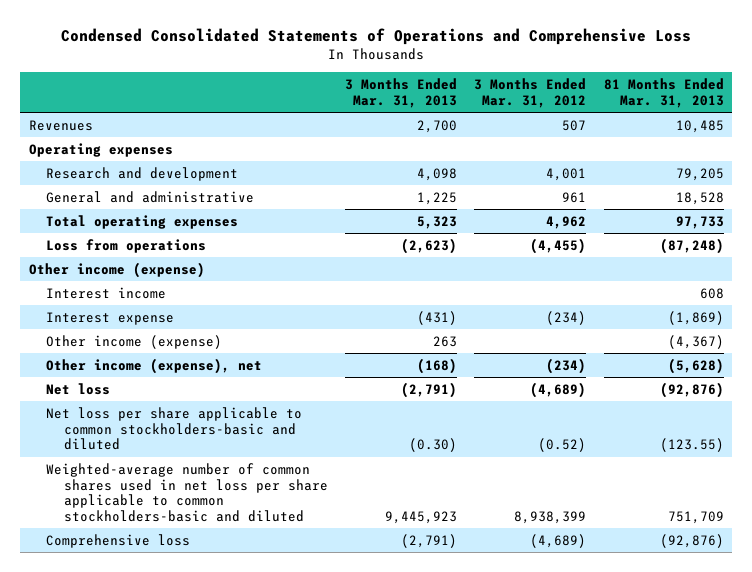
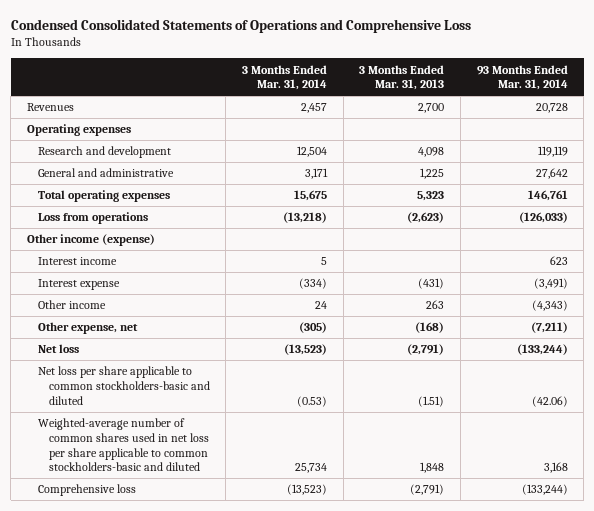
[474,78,587,108] 3 Months Ended Mar. 31, 2012 -> none
[603,78,724,108] 81 Months Ended Mar. 31, 2013 -> none
none -> [242,64,328,91] 3 Months Ended Mar. 31, 2014
none -> [476,64,568,91] 93 Months Ended Mar. 31, 2014
[46,334,223,349] Other income (expense) -> [37,300,106,310] Other income
[46,357,263,374] Other income (expense), net -> [37,322,138,335] Other expense, net
[409,438,458,453] (0.30) -> [418,395,445,407] (1.51)
[385,510,458,524] 9,445,923 -> [420,462,445,474] 1,848

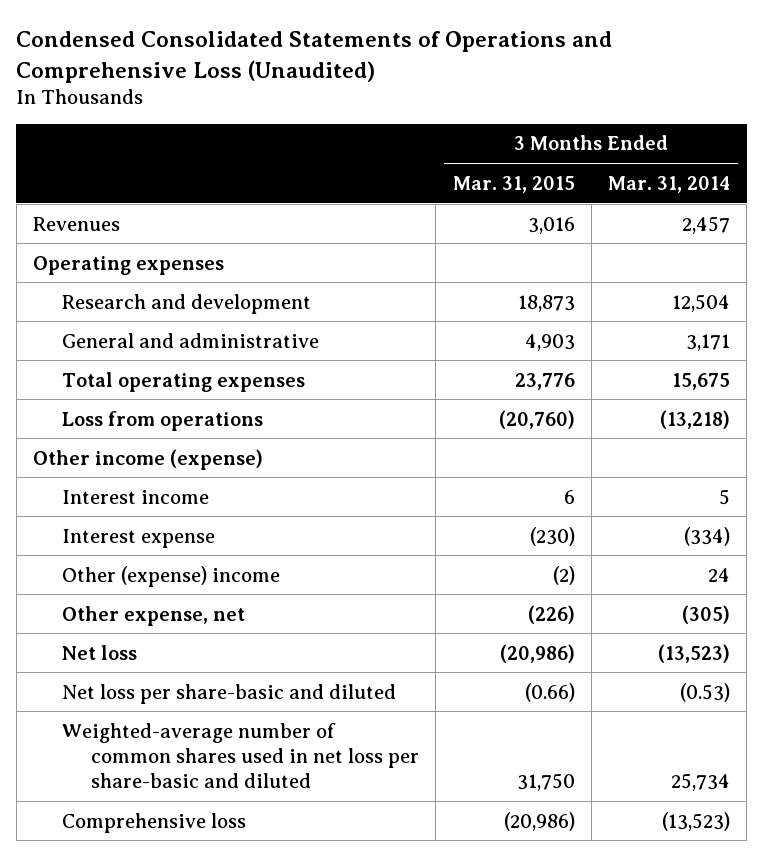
[10,18,471,33] Condensed Consolidated Statements of Operations and Comprehensive Loss -> [16,30,613,83] Condensed Consolidated Statements of Operations and Comprehensive Loss (Unaudited)
[359,64,445,91] 3 Months Ended Mar. 31, 2013 -> none
[476,64,568,91] 93 Months Ended Mar. 31, 2014 -> none
none -> [452,175,575,193] Mar. 31, 2015
[37,300,106,310] Other income -> [62,565,281,587] Other (expense) income
[37,366,210,405] Net loss per share applicable to common stockholders-basic and diluted -> [62,683,397,704] Net loss per share-basic and diluted
[37,418,209,472] Weighted-average number of common shares used in net loss per share applicable to common stockholders-basic and diluted -> [62,722,420,788] Weighted-average number of common shares used in net loss per share-basic and diluted

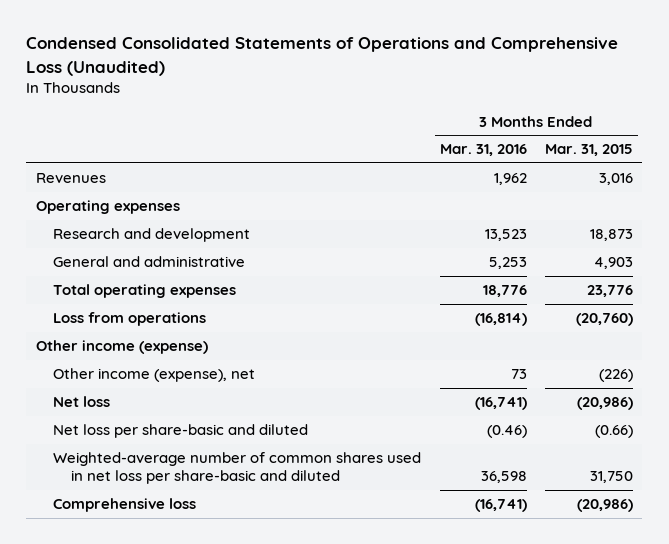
[608,175,731,193] Mar. 31, 2014 -> none
none -> [439,144,527,157] Mar. 31, 2016
[62,489,210,504] Interest income -> none
[62,528,216,548] Interest expense -> none
[62,605,246,626] Other expense, net -> none
[62,565,281,587] Other (expense) income -> [53,368,256,383] Other income (expense), net
[552,565,575,585] (2) -> [599,369,634,383] (226)

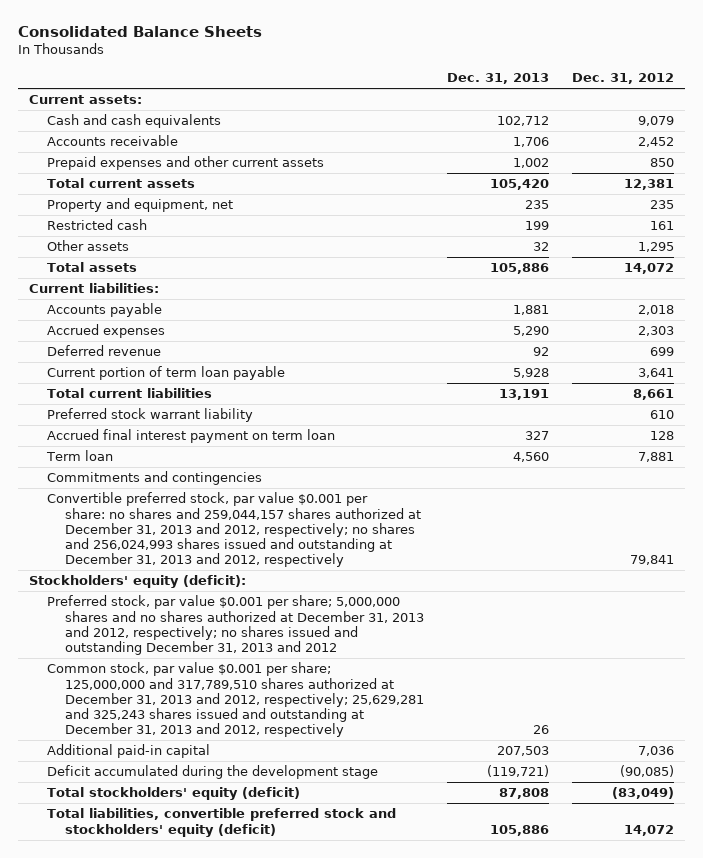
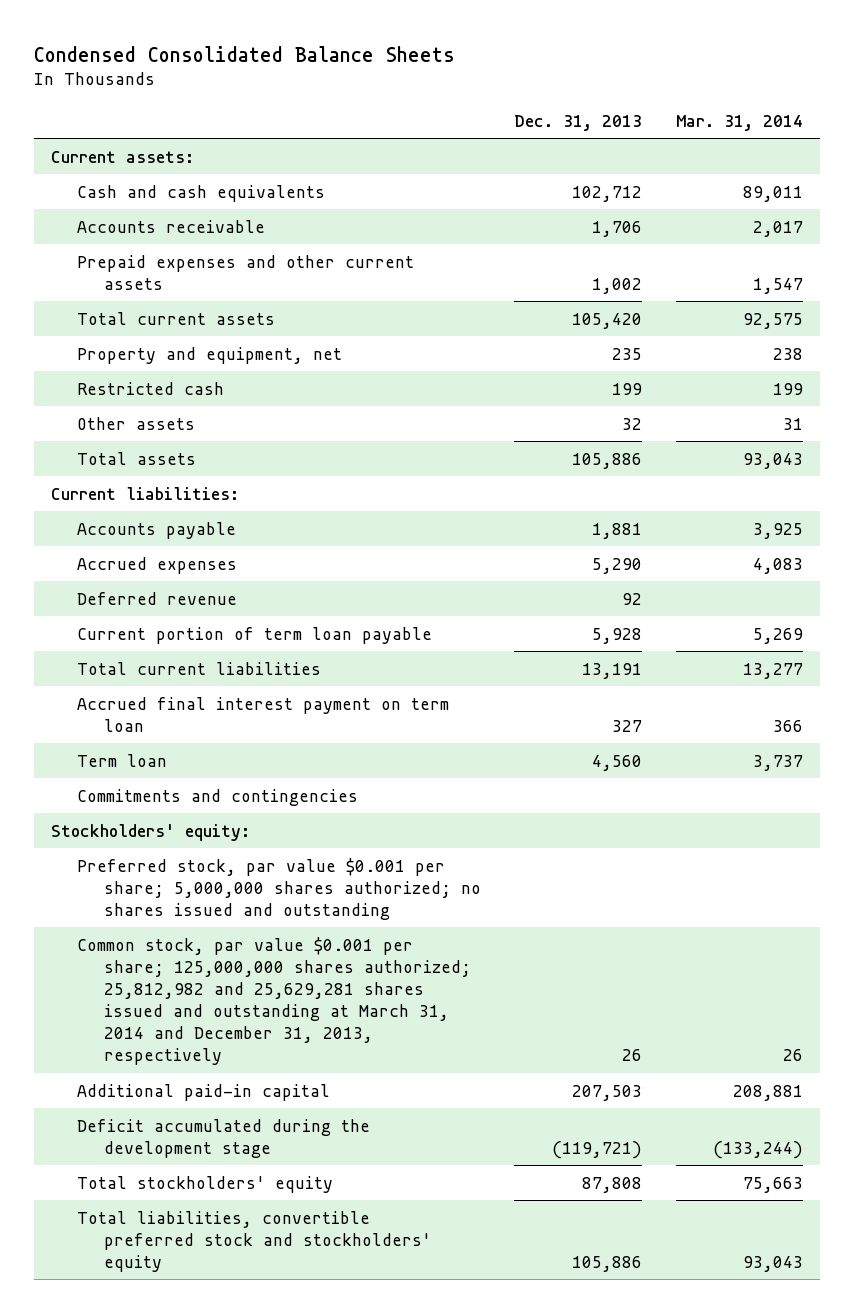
[17,26,262,38] Consolidated Balance Sheets -> [34,45,456,62] Condensed Consolidated Balance Sheets
[571,73,674,85] Dec. 31, 2012 -> none
none -> [675,114,803,131] Mar. 31, 2014
[47,408,254,423] Preferred stock warrant liability -> none
[47,492,421,568] Convertible preferred stock, par value $0.001 per share: no shares and 259,044,157 shares authorized at December 31, 2013 and 2012, respectively; no shares and 256,024,993 shares issued and outstanding at December 31, 2013 and 2012, respectively -> none
[29,575,247,589] Stockholders' equity (deficit): -> [50,823,250,841] Stockholders' equity:
[47,595,424,655] Preferred stock, par value $0.001 per share; 5,000,000 shares and no shares authorized at December 31, 2013 and 2012, respectively; no shares issued and outstanding December 31, 2013 and 2012 -> [77,857,481,920] Preferred stock, par value $0.001 per share; 5,000,000 shares authorized; no shares issued and outstanding
[47,662,424,738] Common stock, par value $0.001 per share; 125,000,000 and 317,789,510 shares authorized at December 31, 2013 and 2012, respectively; 25,629,281 and 325,243 shares issued and outstanding at December 31, 2013 and 2012, respectively -> [77,936,471,1066] Common stock, par value $0.001 per share; 125,000,000 shares authorized; 25,812,982 and 25,629,281 shares issued and outstanding at March 31, 2014 and December 31, 2013, respectively
[47,787,301,801] Total stockholders' equity (deficit) -> [77,1175,334,1193] Total stockholders' equity
[47,808,397,837] Total liabilities, convertible preferred stock and stockholders' equity (deficit) -> [77,1210,431,1272] Total liabilities, convertible preferred stock and stockholders' equity

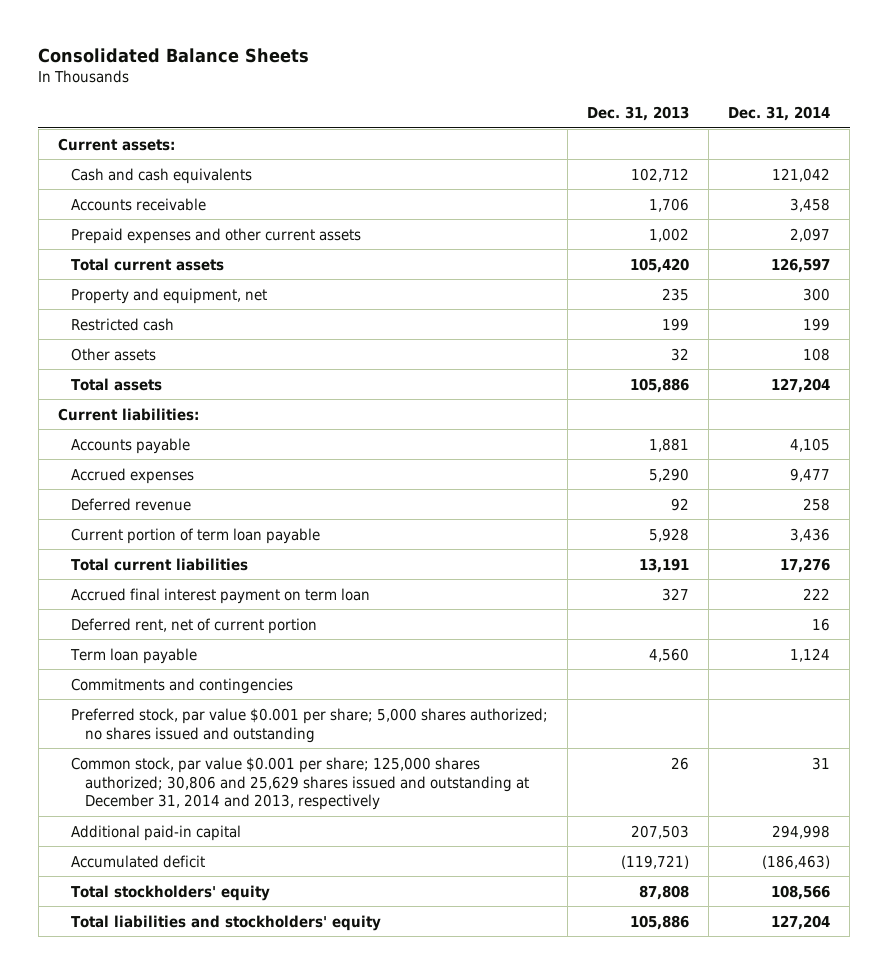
[34,45,456,62] Condensed Consolidated Balance Sheets -> [38,47,310,63] Consolidated Balance Sheets
[675,114,803,131] Mar. 31, 2014 -> none
none -> [728,106,831,122] Dec. 31, 2014
none -> [71,617,318,634] Deferred rent, net of current portion
[77,753,168,767] Term loan -> [70,647,198,664] Term loan payable
[50,823,250,841] Stockholders' equity: -> none
[77,857,481,920] Preferred stock, par value $0.001 per share; 5,000,000 shares authorized; no shares issued and outstanding -> [71,707,549,743] Preferred stock, par value $0.001 per share; 5,000 shares authorized; no shares issued and outstanding
[77,936,471,1066] Common stock, par value $0.001 per share; 125,000,000 shares authorized; 25,812,982 and 25,629,281 shares issued and outstanding at March 31, 2014 and December 31, 2013, respectively -> [71,756,529,811] Common stock, par value $0.001 per share; 125,000 shares authorized; 30,806 and 25,629 shares issued and outstanding at December 31, 2014 and 2013, respectively
[77,1118,371,1158] Deficit accumulated during the development stage -> [71,854,206,868] Accumulated deficit
[77,1210,431,1272] Total liabilities, convertible preferred stock and stockholders' equity -> [71,914,382,931] Total liabilities and stockholders' equity

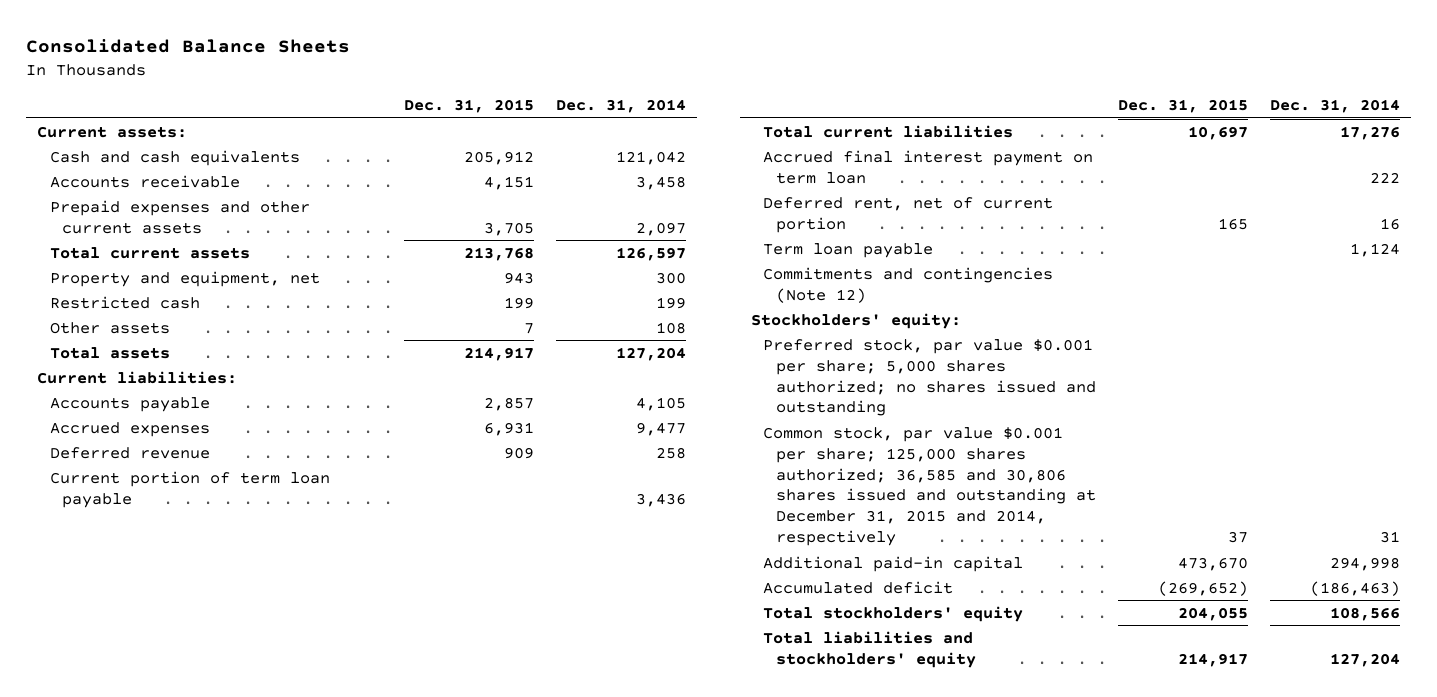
[587,106,690,122] Dec. 31, 2013 -> none
none -> [404,99,535,114] Dec. 31, 2015
[71,677,294,694] Commitments and contingencies -> [763,266,1054,303] Commitments and contingencies (Note 12)
none -> [750,312,961,329] Stockholders' equity:
[71,756,529,811] Common stock, par value $0.001 per share; 125,000 shares authorized; 30,806 and 25,629 shares issued and outstanding at December 31, 2014 and 2013, respectively -> [763,426,1097,547] Common stock, par value $0.001 per share; 125,000 shares authorized; 36,585 and 30,806 shares issued and outstanding at December 31, 2015 and 2014, respectively

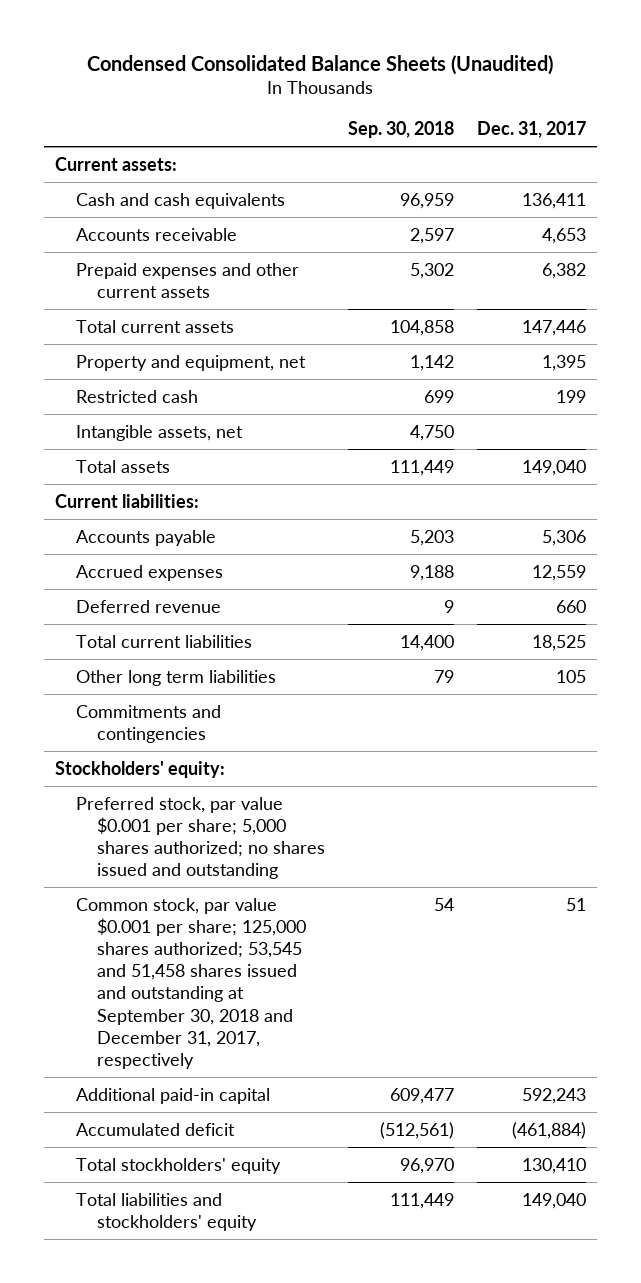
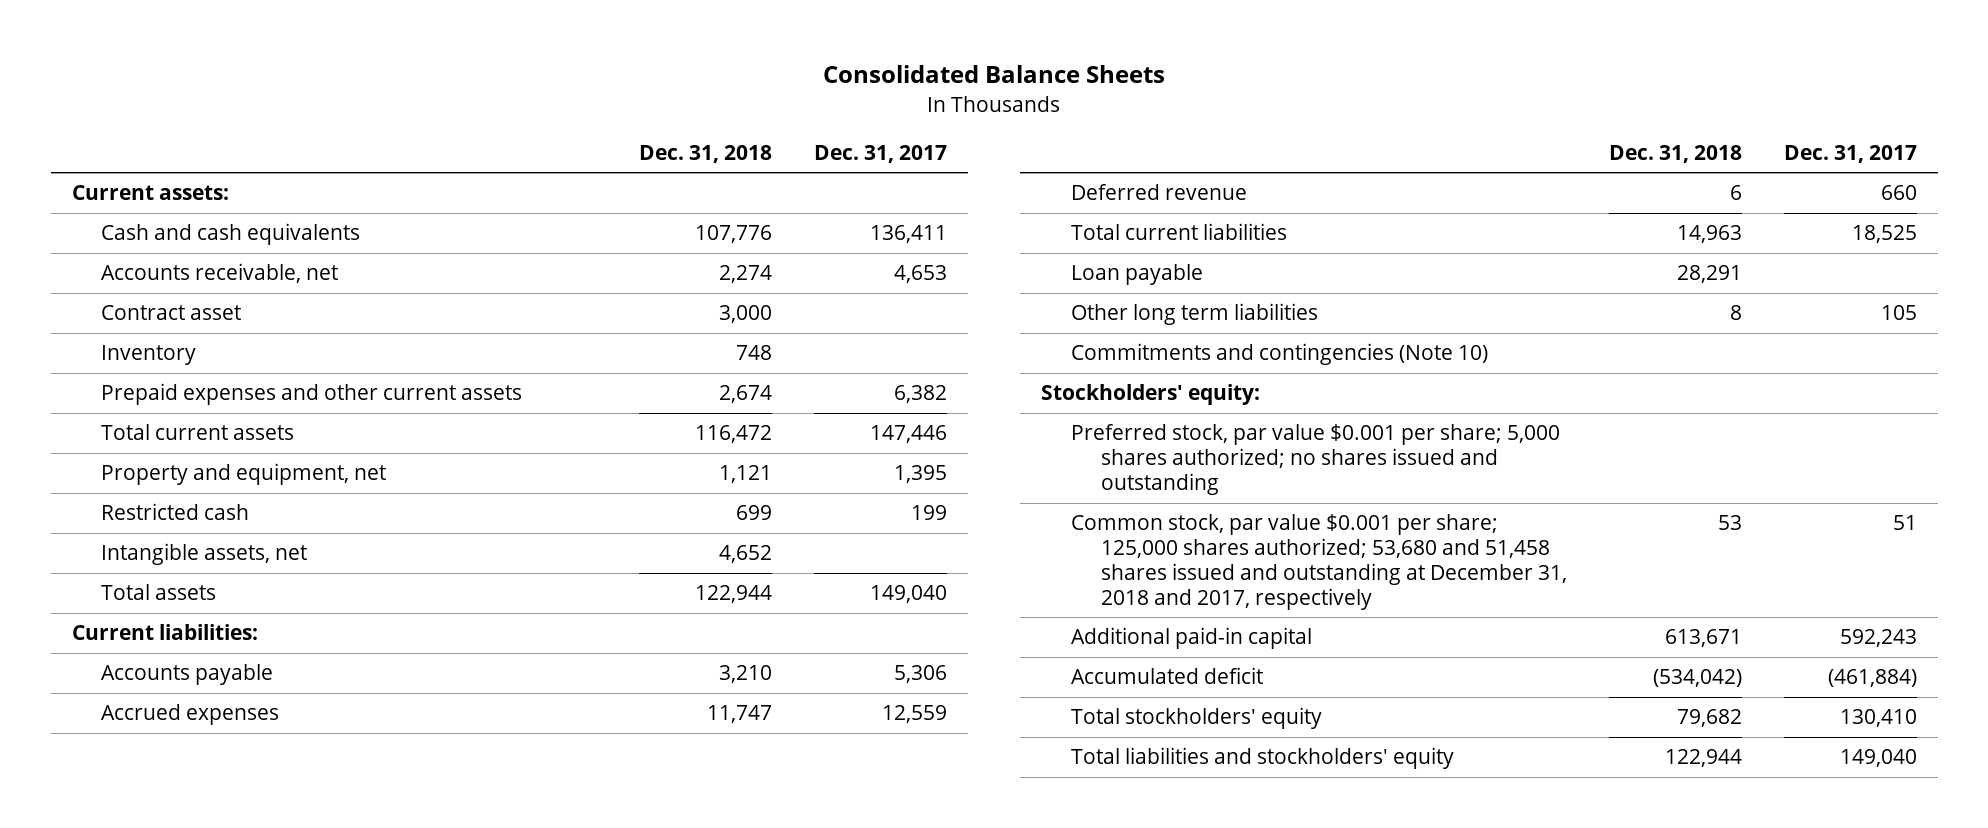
[87,54,554,75] Condensed Consolidated Balance Sheets (Unaudited) -> [823,65,1166,84] Consolidated Balance Sheets
[347,121,454,139] Sep. 30, 2018 -> none
none -> [639,144,773,163] Dec. 31, 2018
[76,227,238,241] Accounts receivable -> [101,263,339,284] Accounts receivable, net
none -> [101,305,242,321] Contract asset
none -> [101,345,197,366] Inventory
none -> [1071,264,1204,286] Loan payable
[76,704,222,743] Commitments and contingencies -> [1071,343,1489,366] Commitments and contingencies (Note 10)
[76,897,306,1069] Common stock, par value $0.001 per share; 125,000 shares authorized; 53,545 and 51,458 shares issued and outstanding at September 30, 2018 and December 31, 2017, respectively -> [1071,514,1568,611] Common stock, par value $0.001 per share; 125,000 shares authorized; 53,680 and 51,458 shares issued and outstanding at December 31, 2018 and 2017, respectively

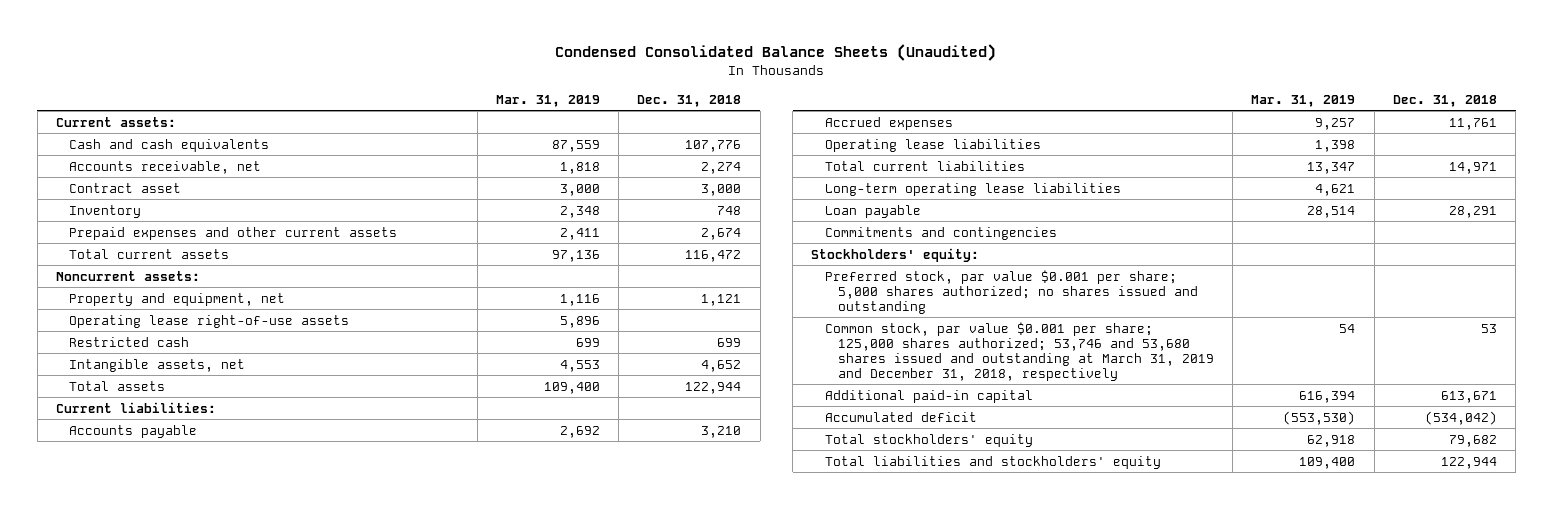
[823,65,1166,84] Consolidated Balance Sheets -> [555,44,997,62] Condensed Consolidated Balance Sheets (Unaudited)
[813,144,947,163] Dec. 31, 2017 -> none
none -> [495,94,600,107] Mar. 31, 2019
none -> [55,270,200,281] Noncurrent assets:
none -> [69,314,350,328] Operating lease right-of-use assets
[1071,184,1248,201] Deferred revenue -> none
[707,705,773,724] 11,747 -> [1448,117,1497,130] 11,761
none -> [824,138,1041,152] Operating lease liabilities
[1677,225,1743,244] 14,963 -> [1448,161,1497,174] 14,971
none -> [824,182,1121,196] Long-term operating lease liabilities
[1071,303,1319,326] Other long term liabilities -> none
[1071,343,1489,366] Commitments and contingencies (Note 10) -> [824,226,1057,240] Commitments and contingencies
[1071,514,1568,611] Common stock, par value $0.001 per share; 125,000 shares authorized; 53,680 and 51,458 shares issued and outstanding at December 31, 2018 and 2017, respectively -> [824,321,1214,381] Common stock, par value $0.001 per share; 125,000 shares authorized; 53,746 and 53,680 shares issued and outstanding at March 31, 2019 and December 31, 2018, respectively

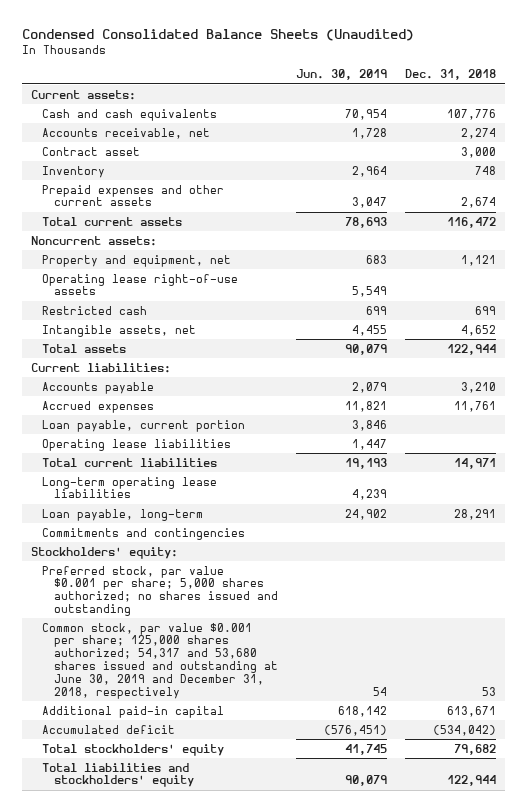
[495,94,600,107] Mar. 31, 2019 -> none
none -> [295,69,387,81] Jun. 30, 2019
none -> [42,419,246,432] Loan payable, current portion
[824,204,921,218] Loan payable -> [42,508,204,521] Loan payable, long-term
[824,321,1214,381] Common stock, par value $0.001 per share; 125,000 shares authorized; 53,746 and 53,680 shares issued and outstanding at March 31, 2019 and December 31, 2018, respectively -> [42,622,278,699] Common stock, par value $0.001 per share; 125,000 shares authorized; 54,317 and 53,680 shares issued and outstanding at June 30, 2019 and December 31, 2018, respectively

